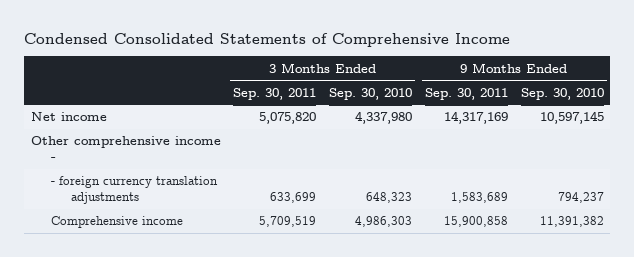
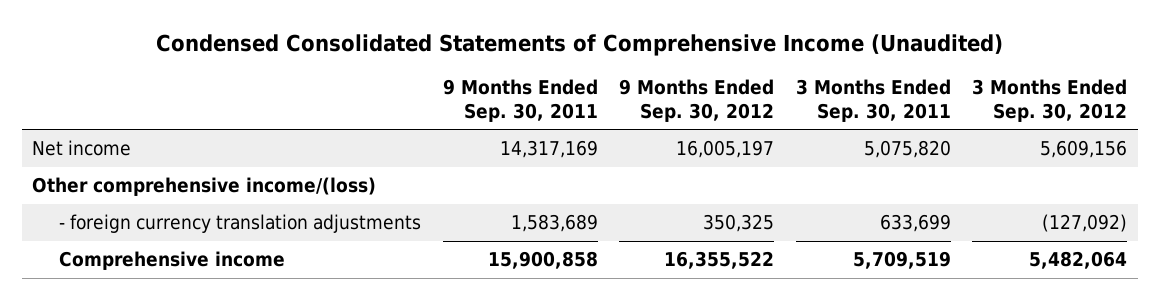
[24,32,511,47] Condensed Consolidated Statements of Comprehensive Income -> [155,33,1003,56] Condensed Consolidated Statements of Comprehensive Income (Unaudited)
[329,87,413,100] Sep. 30, 2010 -> none
[520,87,604,100] Sep. 30, 2010 -> none
none -> [619,79,775,122] 9 Months Ended Sep. 30, 2012
none -> [972,79,1128,122] 3 Months Ended Sep. 30, 2012
[30,136,221,162] Other comprehensive income - -> [32,177,377,197] Other comprehensive income/(loss)

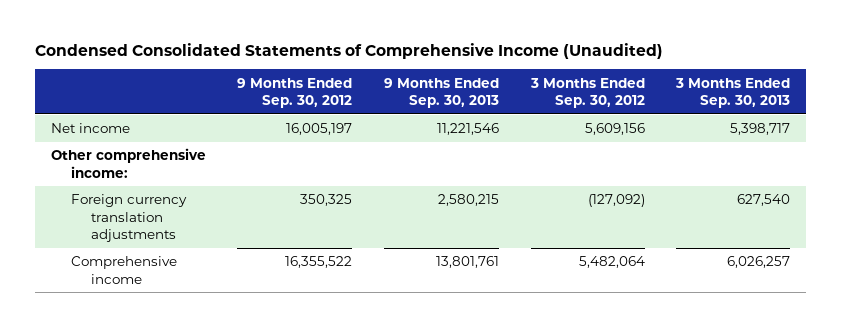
[442,79,598,122] 9 Months Ended Sep. 30, 2011 -> none
[795,79,951,122] 3 Months Ended Sep. 30, 2011 -> none
none -> [384,77,500,109] 9 Months Ended Sep. 30, 2013
none -> [675,77,791,109] 3 Months Ended Sep. 30, 2013
[32,177,377,197] Other comprehensive income/(loss) -> [50,148,206,178] Other comprehensive income:
[59,214,422,234] - foreign currency translation adjustments -> [70,194,187,242] Foreign currency translation adjustments

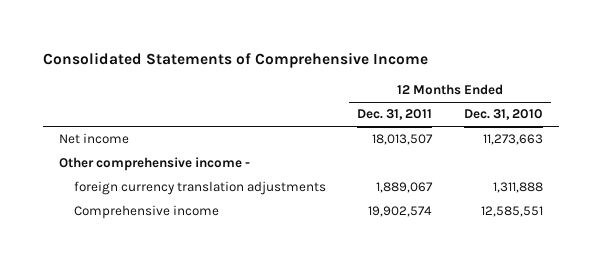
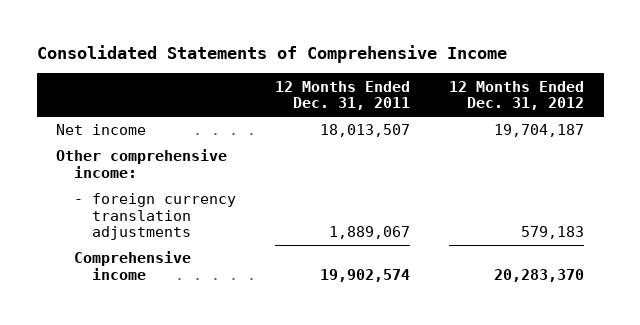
[463,109,543,121] Dec. 31, 2010 -> none
none -> [449,80,585,111] 12 Months Ended Dec. 31, 2012
[59,157,251,172] Other comprehensive income - -> [56,149,228,178] Other comprehensive income:
[73,181,326,196] foreign currency translation adjustments -> [74,193,237,241] - foreign currency translation adjustments

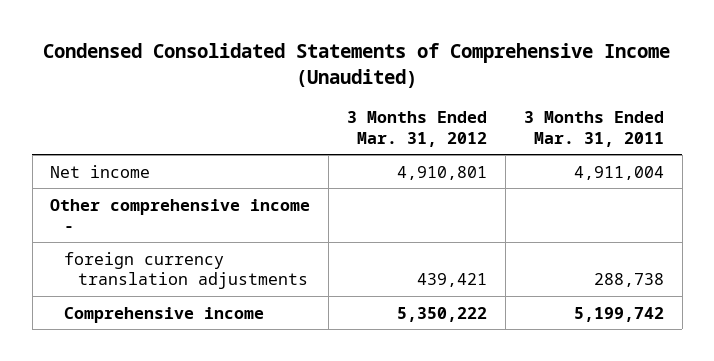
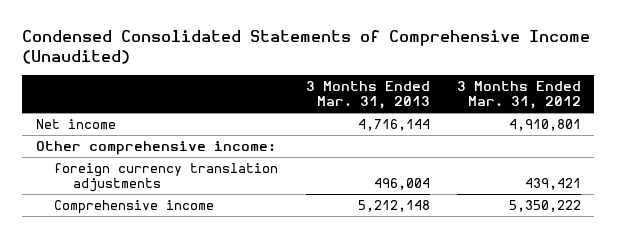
[523,111,664,147] 3 Months Ended Mar. 31, 2011 -> none
none -> [305,81,430,109] 3 Months Ended Mar. 31, 2013
[50,198,311,232] Other comprehensive income - -> [35,140,276,155] Other comprehensive income:

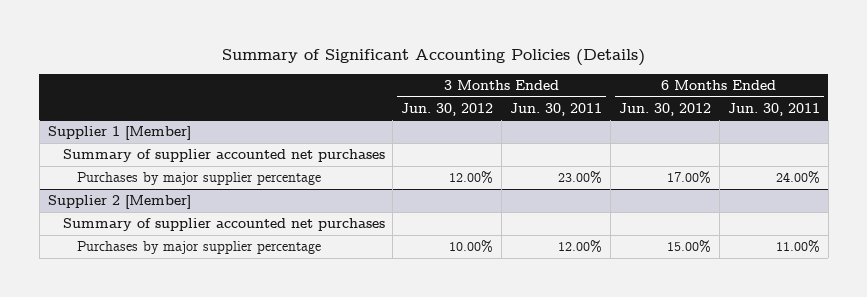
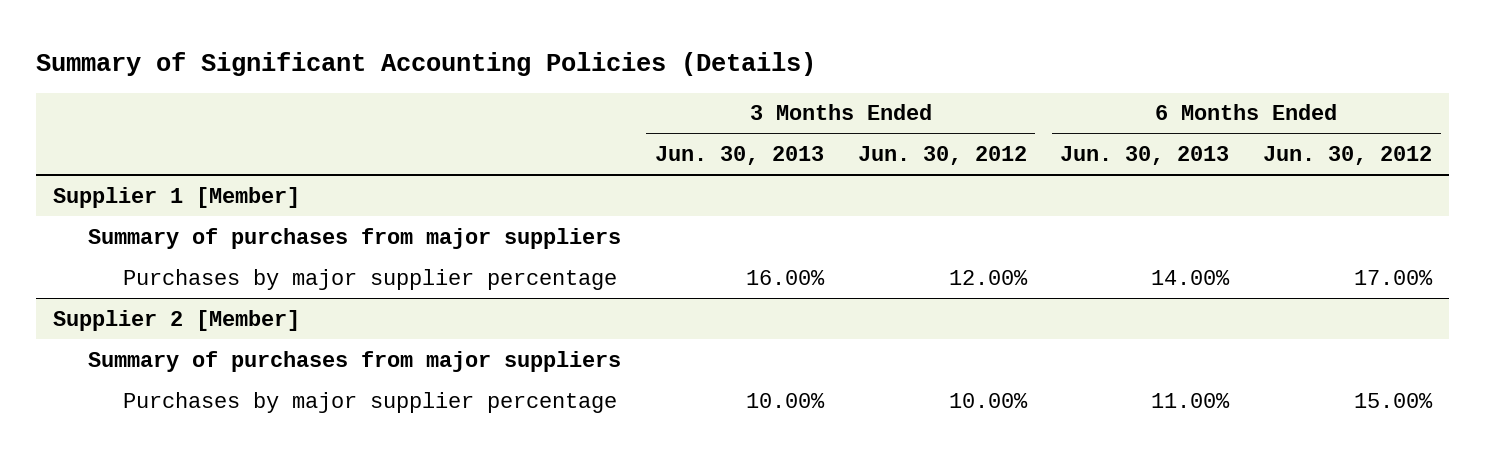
[510,102,603,116] Jun. 30, 2011 -> none
[727,102,820,116] Jun. 30, 2011 -> none
none -> [654,146,824,166] Jun. 30, 2013
none -> [1060,146,1230,166] Jun. 30, 2013
[62,149,385,163] Summary of supplier accounted net purchases -> [87,227,621,249] Summary of purchases from major suppliers
[62,218,385,232] Summary of supplier accounted net purchases -> [87,350,621,372] Summary of purchases from major suppliers

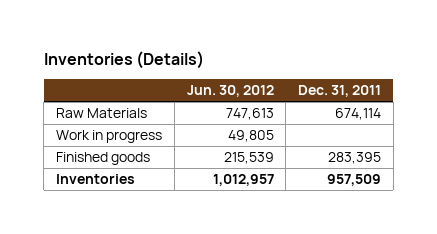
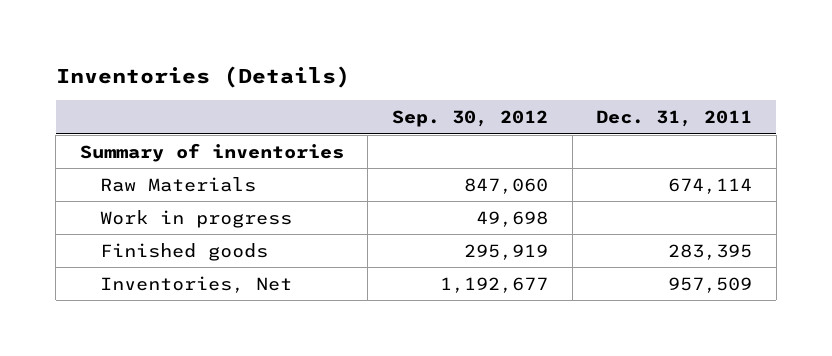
[186,85,274,98] Jun. 30, 2012 -> none
none -> [392,110,549,128] Sep. 30, 2012
none -> [79,142,344,162] Summary of inventories
[56,174,136,185] Inventories -> [99,275,292,293] Inventories, Net

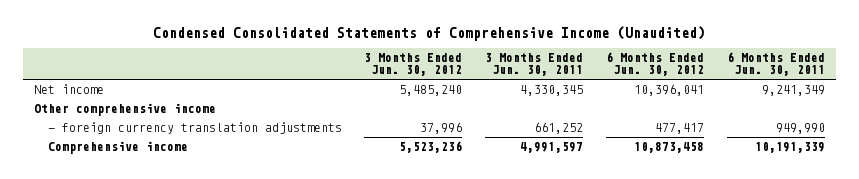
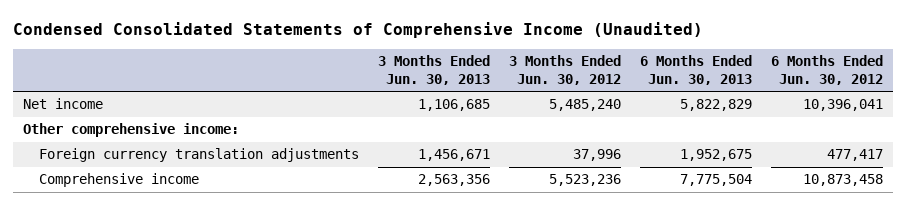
[485,53,584,77] 3 Months Ended Jun. 30, 2011 -> none
[726,52,825,77] 6 Months Ended Jun. 30, 2011 -> none
none -> [378,55,491,85] 3 Months Ended Jun. 30, 2013
none -> [640,55,753,85] 6 Months Ended Jun. 30, 2013
[34,103,217,117] Other comprehensive income -> [23,123,240,138] Other comprehensive income:
[47,122,342,135] - foreign currency translation adjustments -> [39,148,360,163] Foreign currency translation adjustments

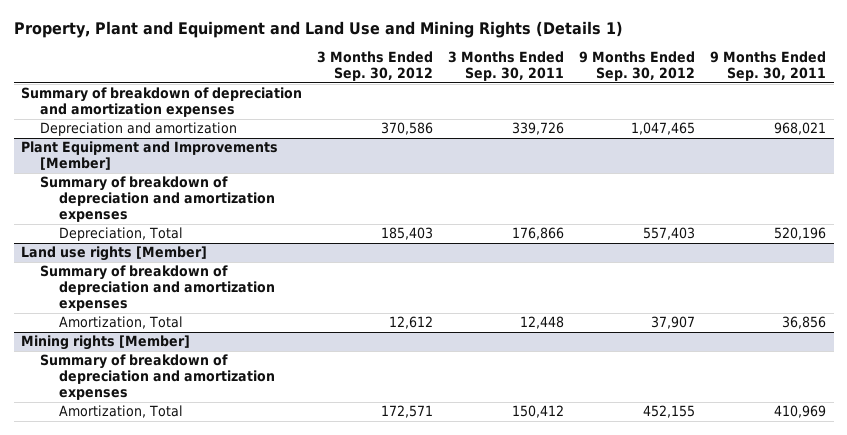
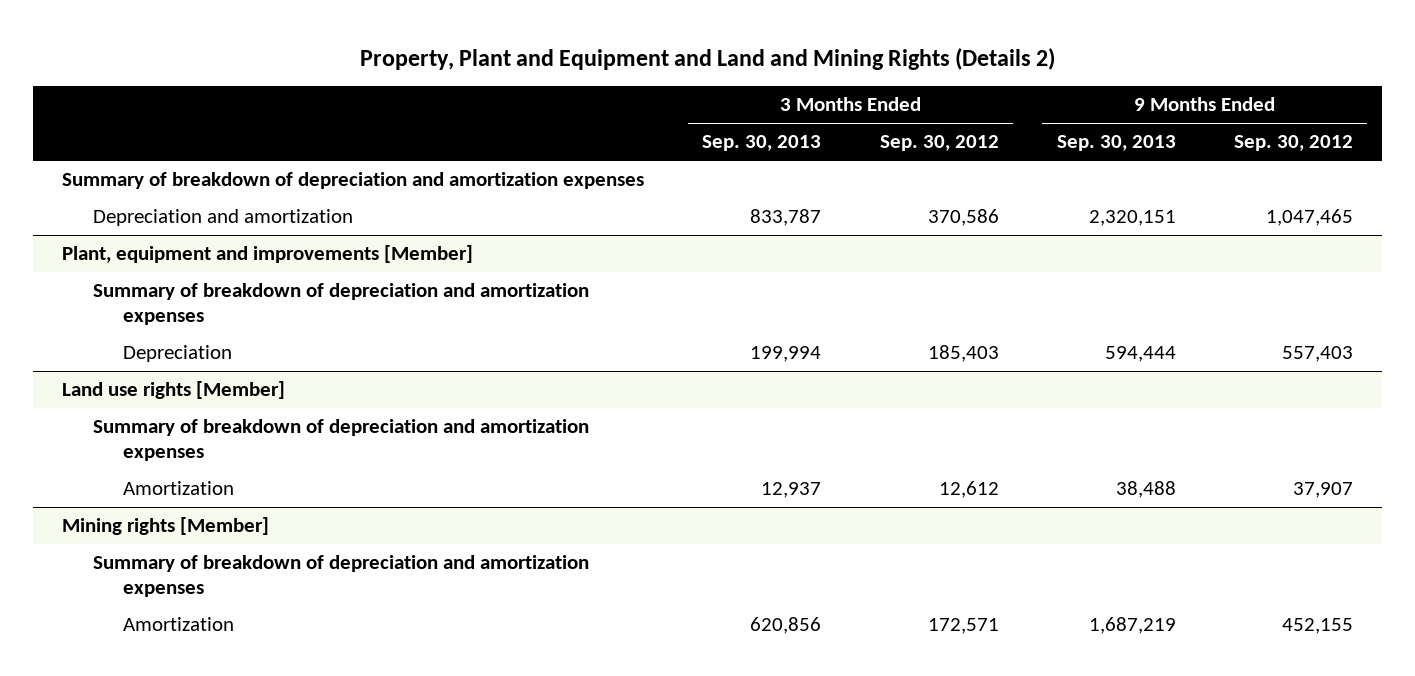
[13,21,623,39] Property, Plant and Equipment and Land Use and Mining Rights (Details 1) -> [359,47,1055,70] Property, Plant and Equipment and Land and Mining Rights (Details 2)
[448,51,565,81] 3 Months Ended Sep. 30, 2011 -> none
[710,51,827,81] 9 Months Ended Sep. 30, 2011 -> none
none -> [702,135,822,152] Sep. 30, 2013
none -> [1056,135,1176,152] Sep. 30, 2013
[21,141,279,171] Plant Equipment and Improvements [Member] -> [62,245,474,264] Plant, equipment and improvements [Member]
[58,227,183,242] Depreciation, Total -> [123,345,233,363] Depreciation
[58,316,183,330] Amortization, Total -> [123,481,235,496] Amortization
[58,405,183,419] Amortization, Total -> [123,617,235,632] Amortization

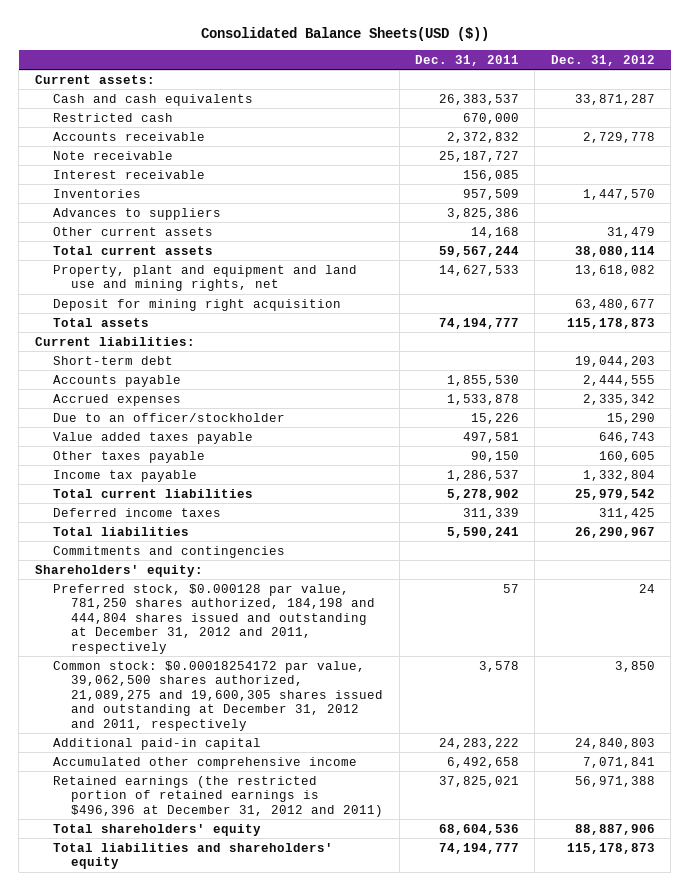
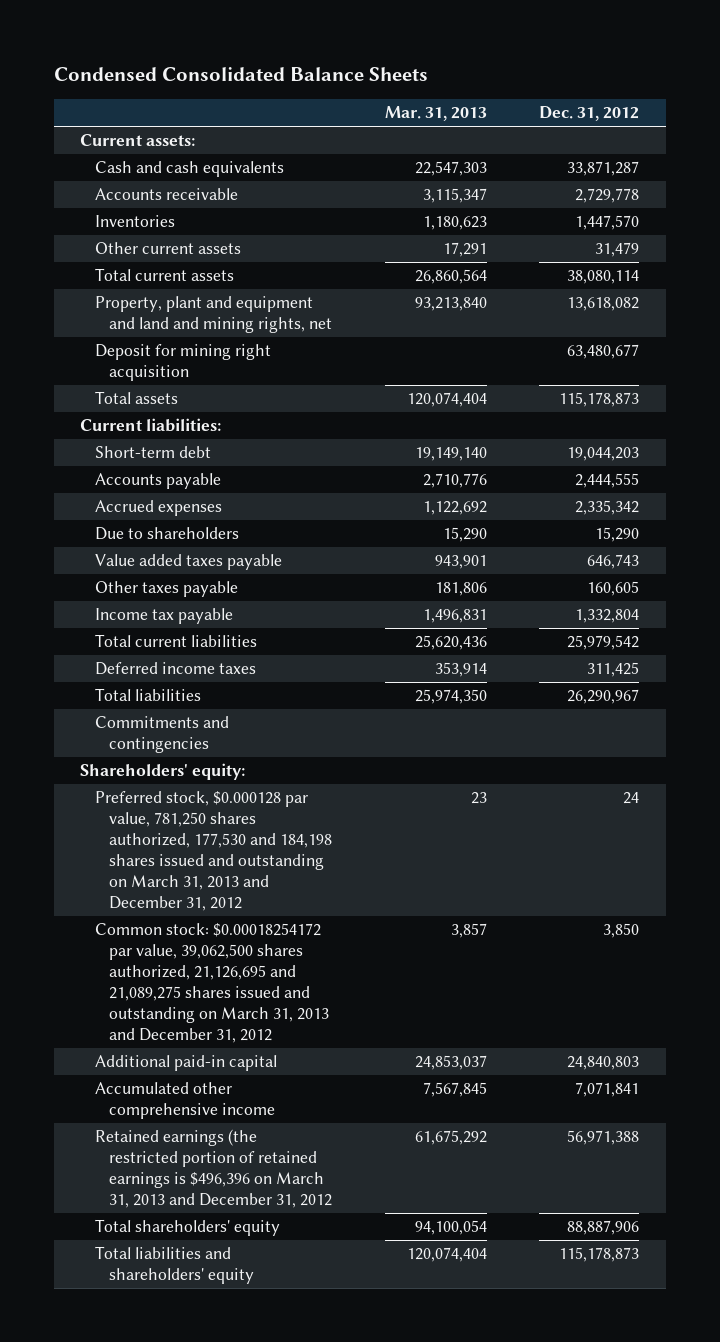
[200,26,489,41] Consolidated Balance Sheets(USD ($)) -> [53,67,428,82] Condensed Consolidated Balance Sheets
[415,54,520,66] Dec. 31, 2011 -> none
none -> [384,106,487,122] Mar. 31, 2013
[53,112,174,122] Restricted cash -> none
[53,150,174,160] Note receivable -> none
[53,169,206,179] Interest receivable -> none
[53,207,222,220] Advances to suppliers -> none
[53,264,358,292] Property, plant and equipment and land use and mining rights, net -> [94,296,333,334] Property, plant and equipment and land and mining rights, net
[53,412,286,422] Due to an officer/stockholder -> [94,527,239,541] Due to shareholders
[53,583,376,654] Preferred stock, $0.000128 par value, 781,250 shares authorized, 184,198 and 444,804 shares issued and outstanding at December 31, 2012 and 2011, respectively -> [94,791,333,912] Preferred stock, $0.000128 par value, 781,250 shares authorized, 177,530 and 184,198 shares issued and outstanding on March 31, 2013 and December 31, 2012
[53,660,384,731] Common stock: $0.00018254172 par value, 39,062,500 shares authorized, 21,089,275 and 19,600,305 shares issued and outstanding at December 31, 2012 and 2011, respectively -> [94,923,330,1044] Common stock: $0.00018254172 par value, 39,062,500 shares authorized, 21,126,695 and 21,089,275 shares issued and outstanding on March 31, 2013 and December 31, 2012
[53,775,384,817] Retained earnings (the restricted portion of retained earnings is $496,396 at December 31, 2012 and 2011) -> [94,1129,333,1209] Retained earnings (the restricted portion of retained earnings is $496,396 on March 31, 2013 and December 31, 2012

